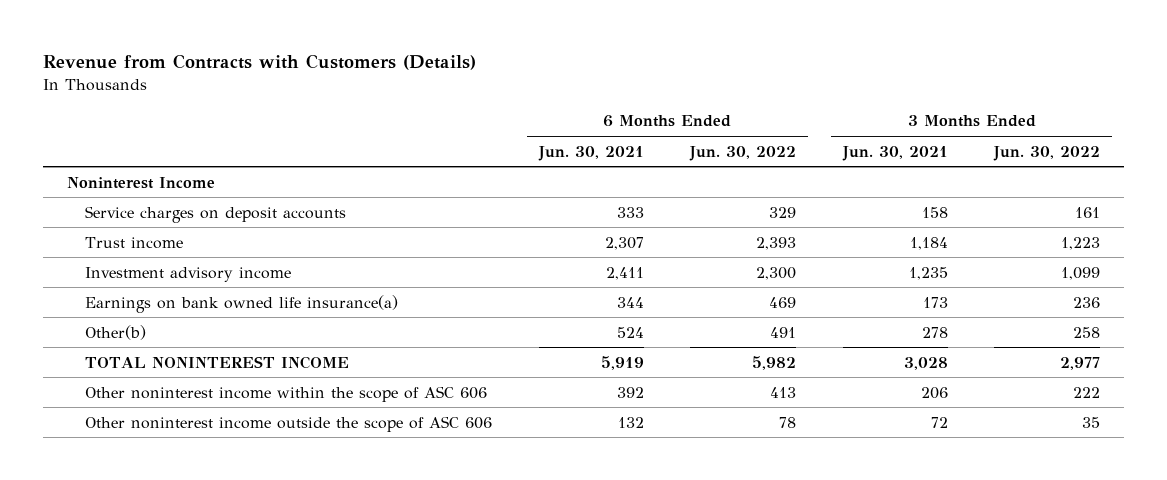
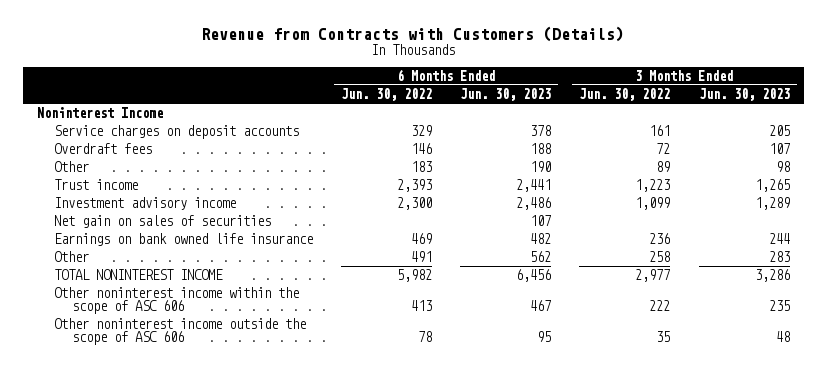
[537,145,644,161] Jun. 30, 2021 -> none
[841,145,948,161] Jun. 30, 2021 -> none
none -> [460,88,552,102] Jun. 30, 2023
none -> [698,88,790,102] Jun. 30, 2023
none -> [54,143,153,155] Overdraft fees
none -> [54,161,90,173] Other
none -> [54,215,272,229] Net gain on sales of securities
[85,294,399,313] Earnings on bank owned life insurance(a) -> [54,233,314,247] Earnings on bank owned life insurance
[85,324,147,340] Other(b) -> [54,251,90,263] Other

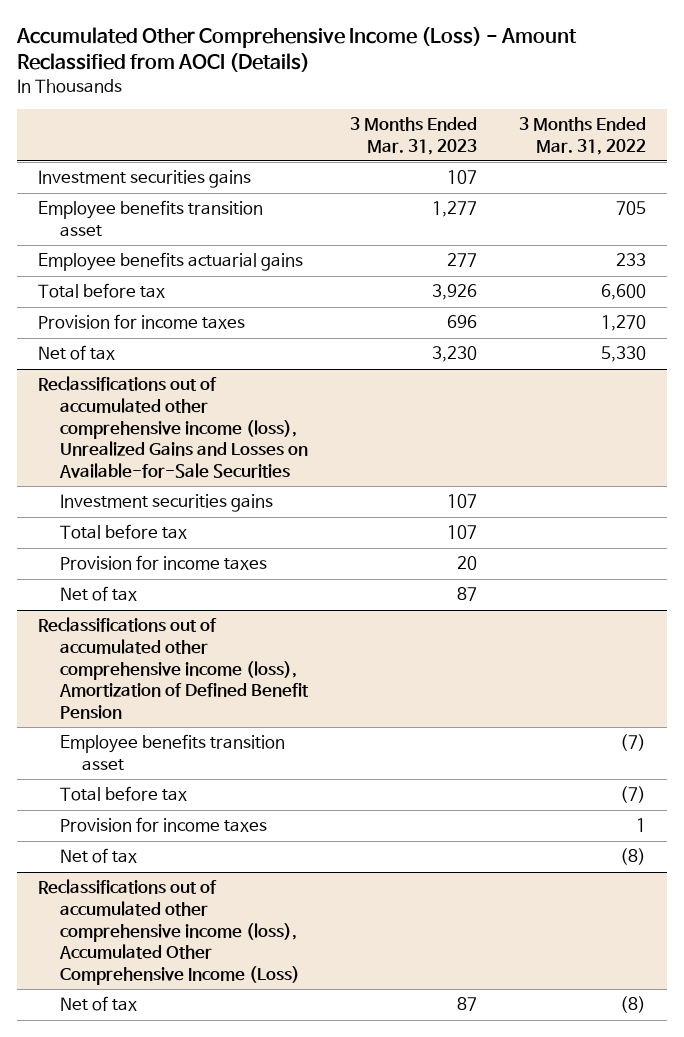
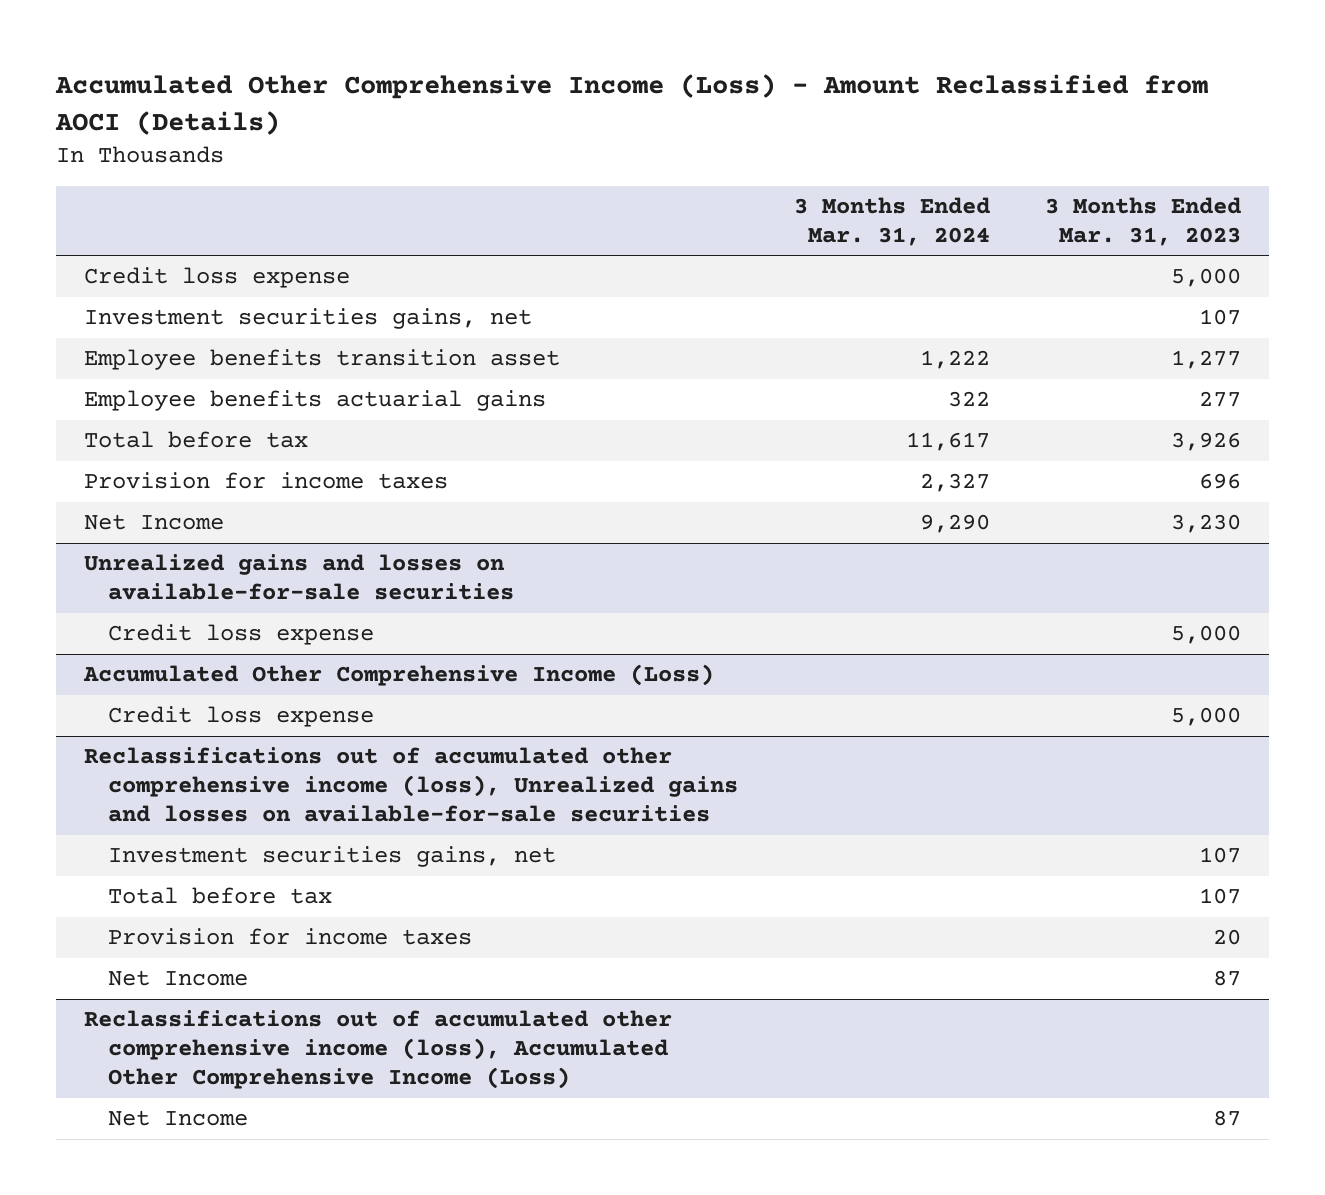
[519,117,647,155] 3 Months Ended Mar. 31, 2022 -> none
none -> [793,196,990,246] 3 Months Ended Mar. 31, 2024
none -> [83,267,350,289] Credit loss expense
[38,170,252,189] Investment securities gains -> [83,308,532,330] Investment securities gains, net
[38,345,116,361] Net of tax -> [83,514,224,531] Net Income
none -> [83,554,514,601] Unrealized gains and losses on available-for-sale securities
none -> [107,624,374,646] Credit loss expense
none -> [82,664,714,687] Accumulated Other Comprehensive Income (Loss)
none -> [107,706,374,728] Credit loss expense
[38,376,308,478] Reclassifications out of accumulated other comprehensive income (loss), Unrealized Gains and Losses on Available-for-Sale Securities -> [83,747,738,823] Reclassifications out of accumulated other comprehensive income (loss), Unrealized gains and losses on available-for-sale securities
[59,494,273,513] Investment securities gains -> [107,846,556,868] Investment securities gains, net
[38,617,309,719] Reclassifications out of accumulated other comprehensive income (loss), Amortization of Defined Benefit Pension -> none
[59,734,285,771] Employee benefits transition asset -> none
[59,786,187,802] Total before tax -> none
[59,817,267,833] Provision for income taxes -> none
[59,848,137,864] Net of tax -> none
[59,586,137,602] Net of tax -> [107,970,248,987] Net Income
[59,996,137,1012] Net of tax -> [107,1110,248,1127] Net Income

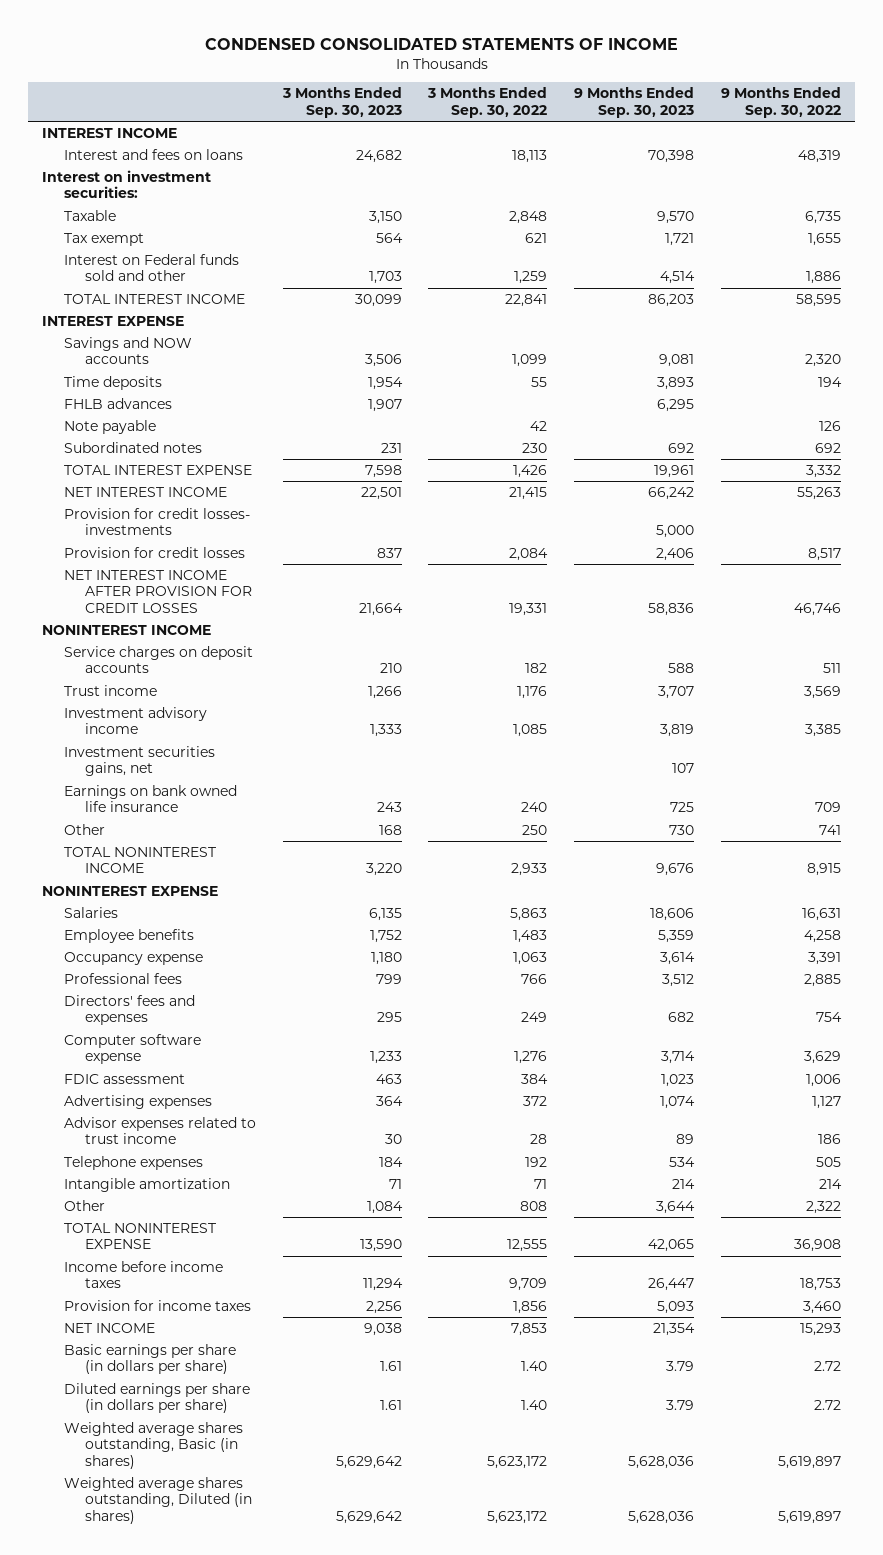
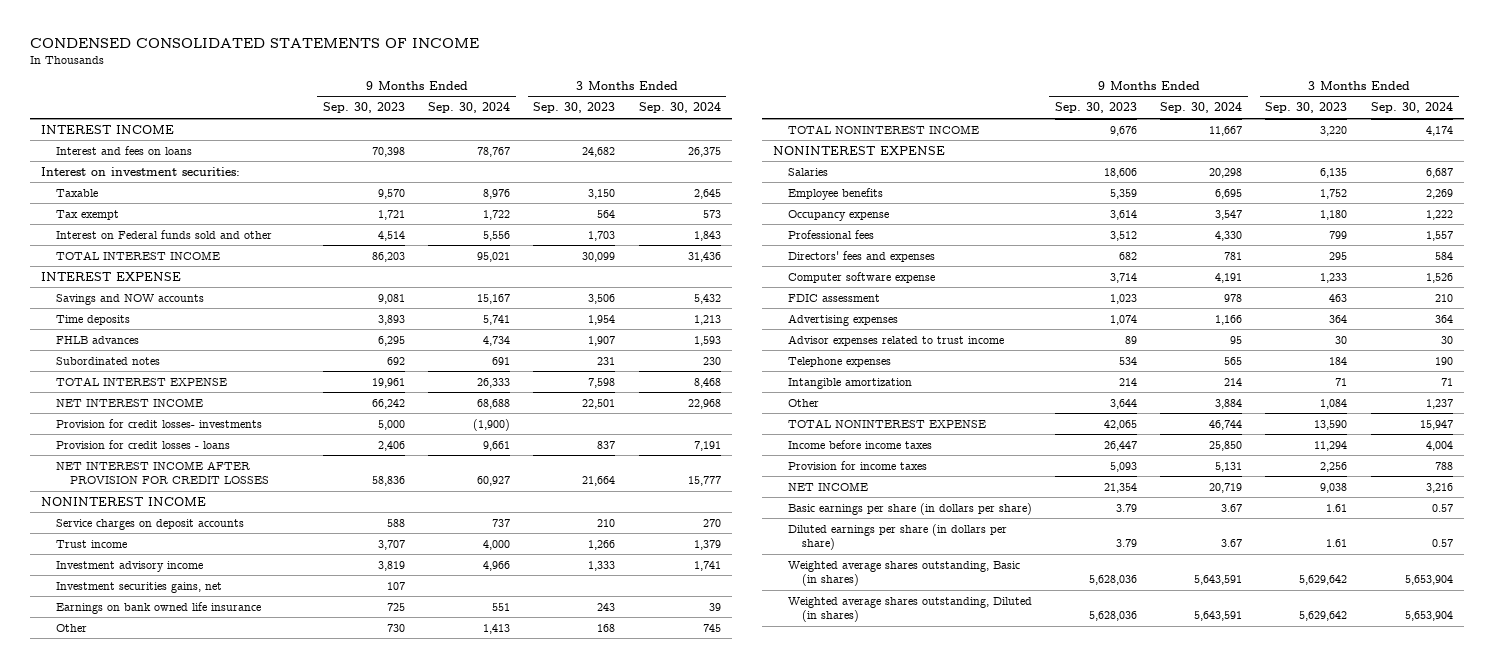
[427,87,548,118] 3 Months Ended Sep. 30, 2022 -> none
[721,87,842,118] 9 Months Ended Sep. 30, 2022 -> none
none -> [428,102,511,114] Sep. 30, 2024
none -> [638,102,721,114] Sep. 30, 2024
[63,420,156,435] Note payable -> none
[63,547,245,559] Provision for credit losses -> [55,439,230,449] Provision for credit losses - loans

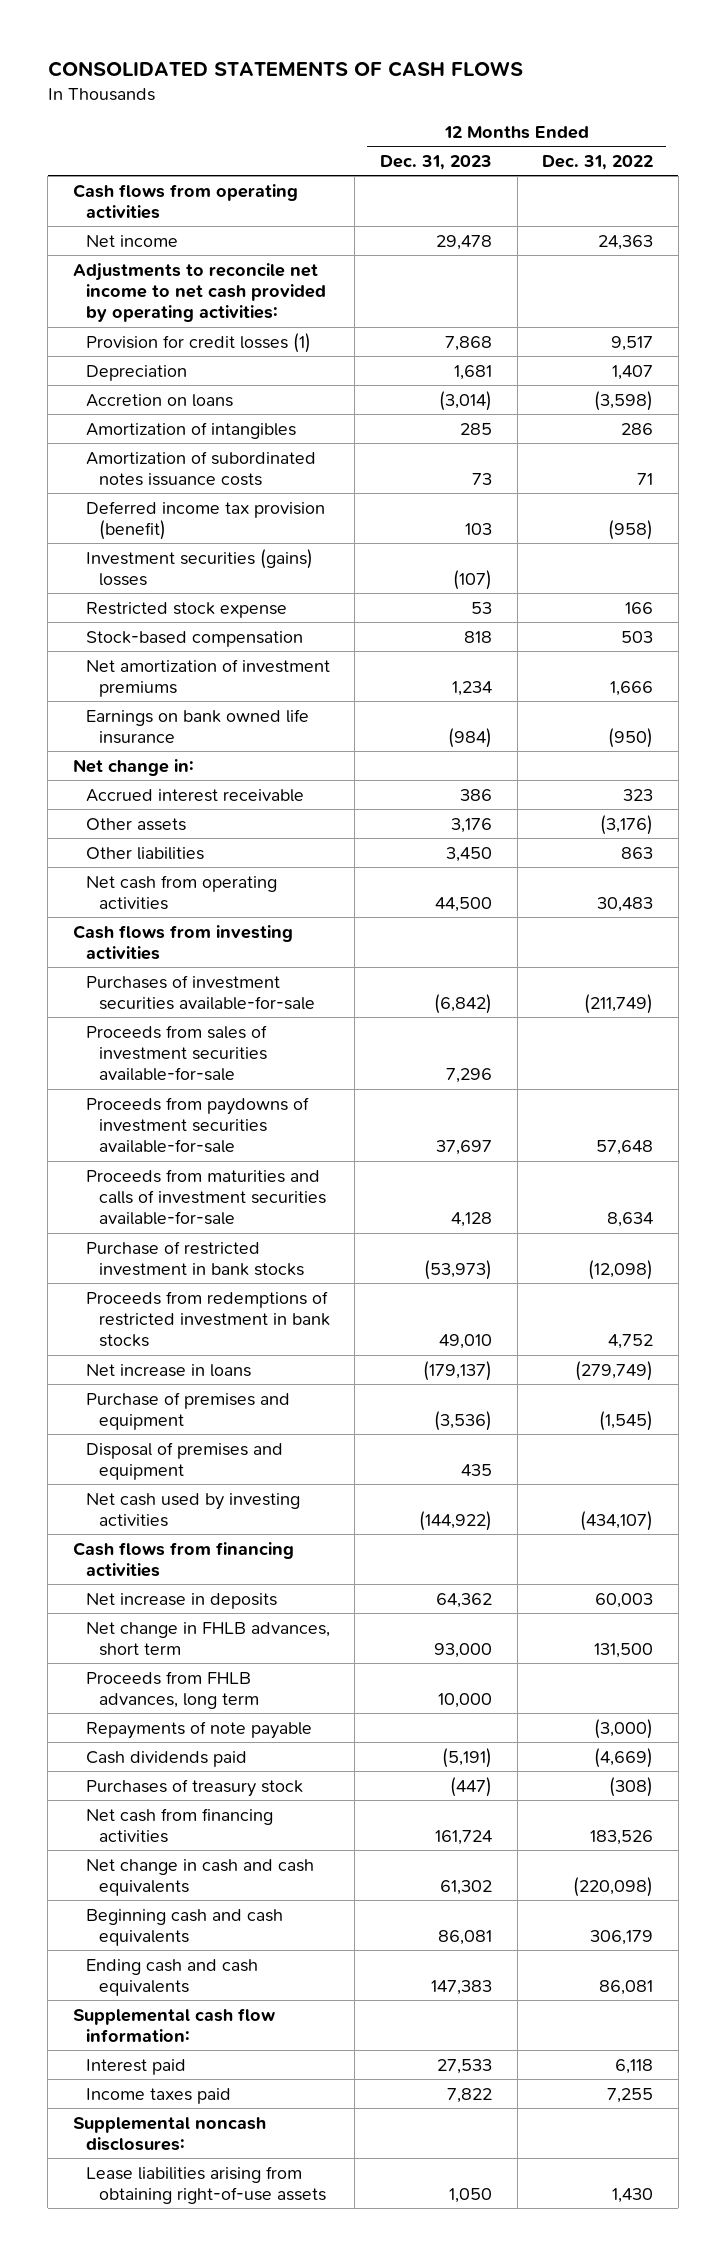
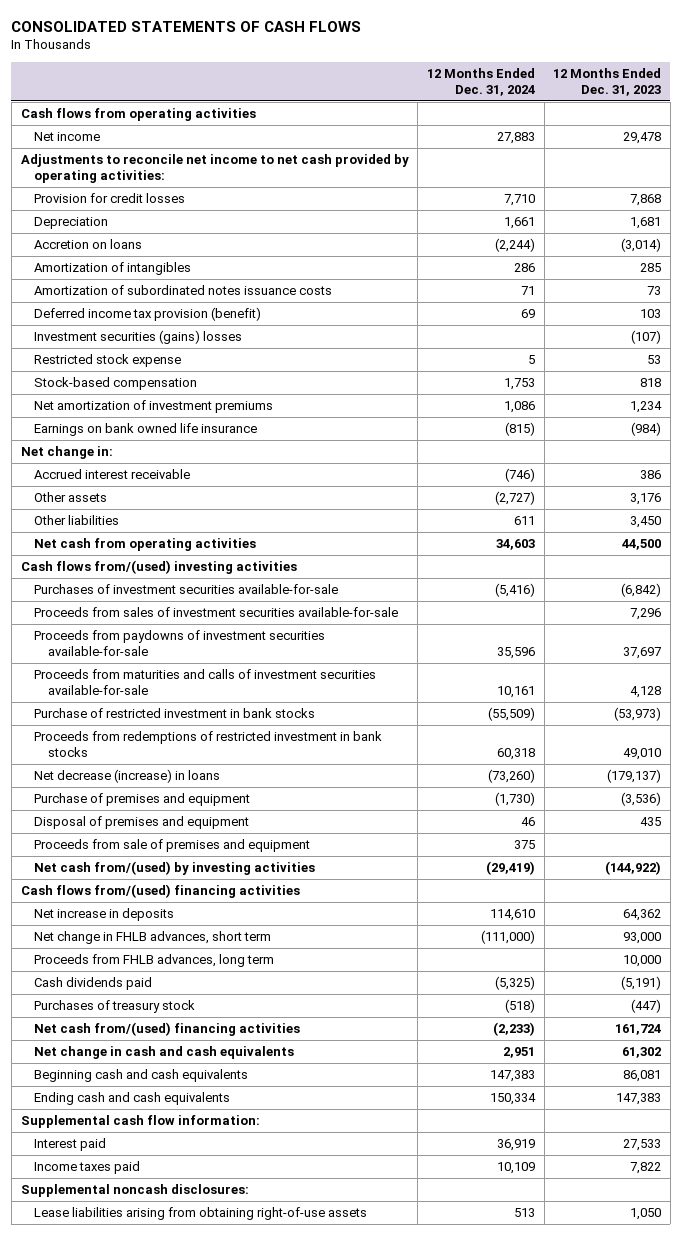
[542,154,654,170] Dec. 31, 2022 -> none
none -> [426,67,535,96] 12 Months Ended Dec. 31, 2024
[85,332,311,353] Provision for credit losses (1) -> [34,192,186,203] Provision for credit losses
[73,924,294,960] Cash flows from investing activities -> [20,559,297,574] Cash flows from/(used) investing activities
[85,1363,251,1377] Net increase in loans -> [34,768,221,783] Net decrease (increase) in loans
none -> [34,838,311,852] Proceeds from sale of premises and equipment
[85,1492,300,1527] Net cash used by investing activities -> [34,860,316,875] Net cash from/(used) by investing activities
[73,1541,295,1577] Cash flows from financing activities -> [20,883,300,898] Cash flows from/(used) financing activities
[85,1720,312,1739] Repayments of note payable -> none
[85,1807,273,1843] Net cash from financing activities -> [34,1021,301,1036] Net cash from/(used) financing activities

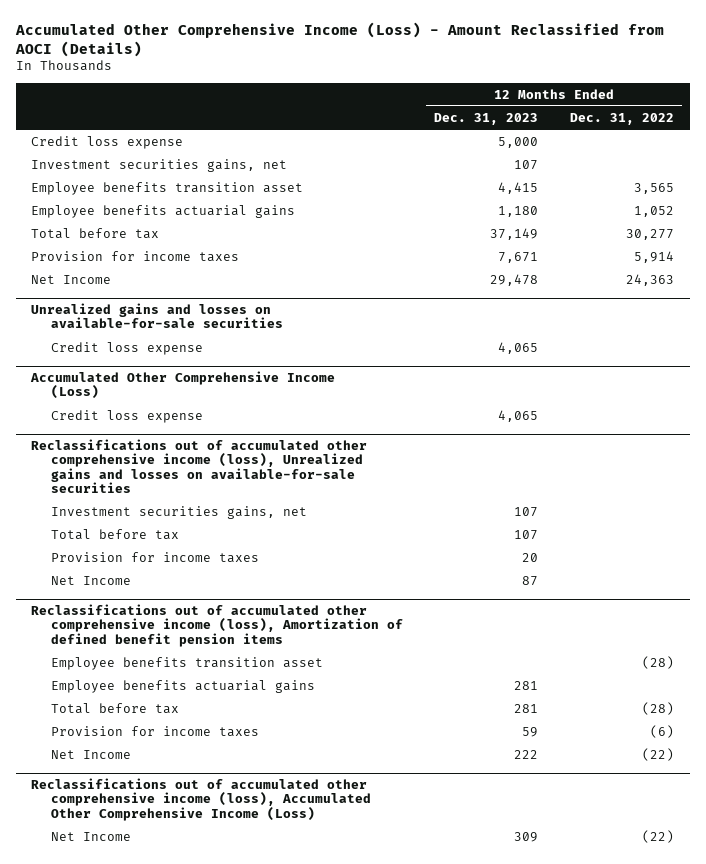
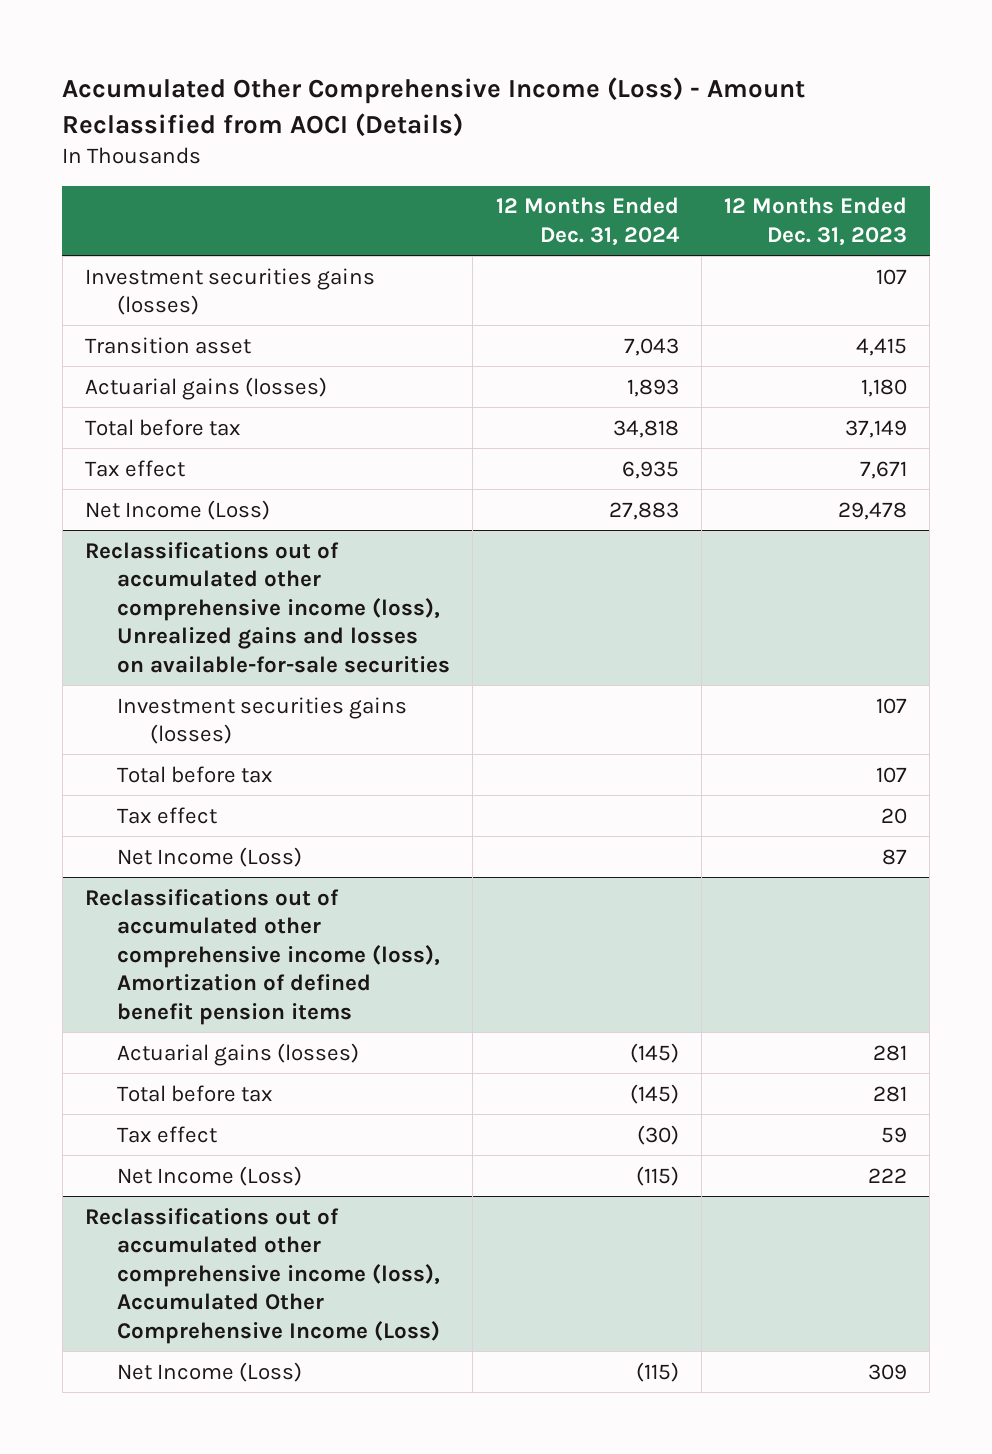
[570,112,675,125] Dec. 31, 2022 -> none
none -> [495,197,680,247] 12 Months Ended Dec. 31, 2024
[31,135,184,149] Credit loss expense -> none
[31,158,288,172] Investment securities gains, net -> [84,267,375,316] Investment securities gains (losses)
[31,181,304,195] Employee benefits transition asset -> [84,336,251,354] Transition asset
[31,204,296,218] Employee benefits actuarial gains -> [84,376,327,400] Actuarial gains (losses)
[31,303,283,329] Unrealized gains and losses on available-for-sale securities -> none
[50,341,203,355] Credit loss expense -> none
[30,371,336,400] Accumulated Other Comprehensive Income (Loss) -> none
[50,409,203,423] Credit loss expense -> none
[31,250,240,262] Provision for income taxes -> [84,459,185,477] Tax effect
[31,274,112,284] Net Income -> [84,499,270,520] Net Income (Loss)
[50,505,307,519] Investment securities gains, net -> [117,696,408,745] Investment securities gains (losses)
[50,551,259,563] Provision for income taxes -> [117,806,218,824] Tax effect
[50,575,131,585] Net Income -> [117,846,303,867] Net Income (Loss)
[50,656,323,670] Employee benefits transition asset -> none
[50,679,315,693] Employee benefits actuarial gains -> [117,1042,360,1066] Actuarial gains (losses)
[50,725,259,737] Provision for income taxes -> [117,1125,218,1143] Tax effect
[50,749,131,759] Net Income -> [117,1165,303,1186] Net Income (Loss)
[50,831,131,841] Net Income -> [117,1361,303,1382] Net Income (Loss)

